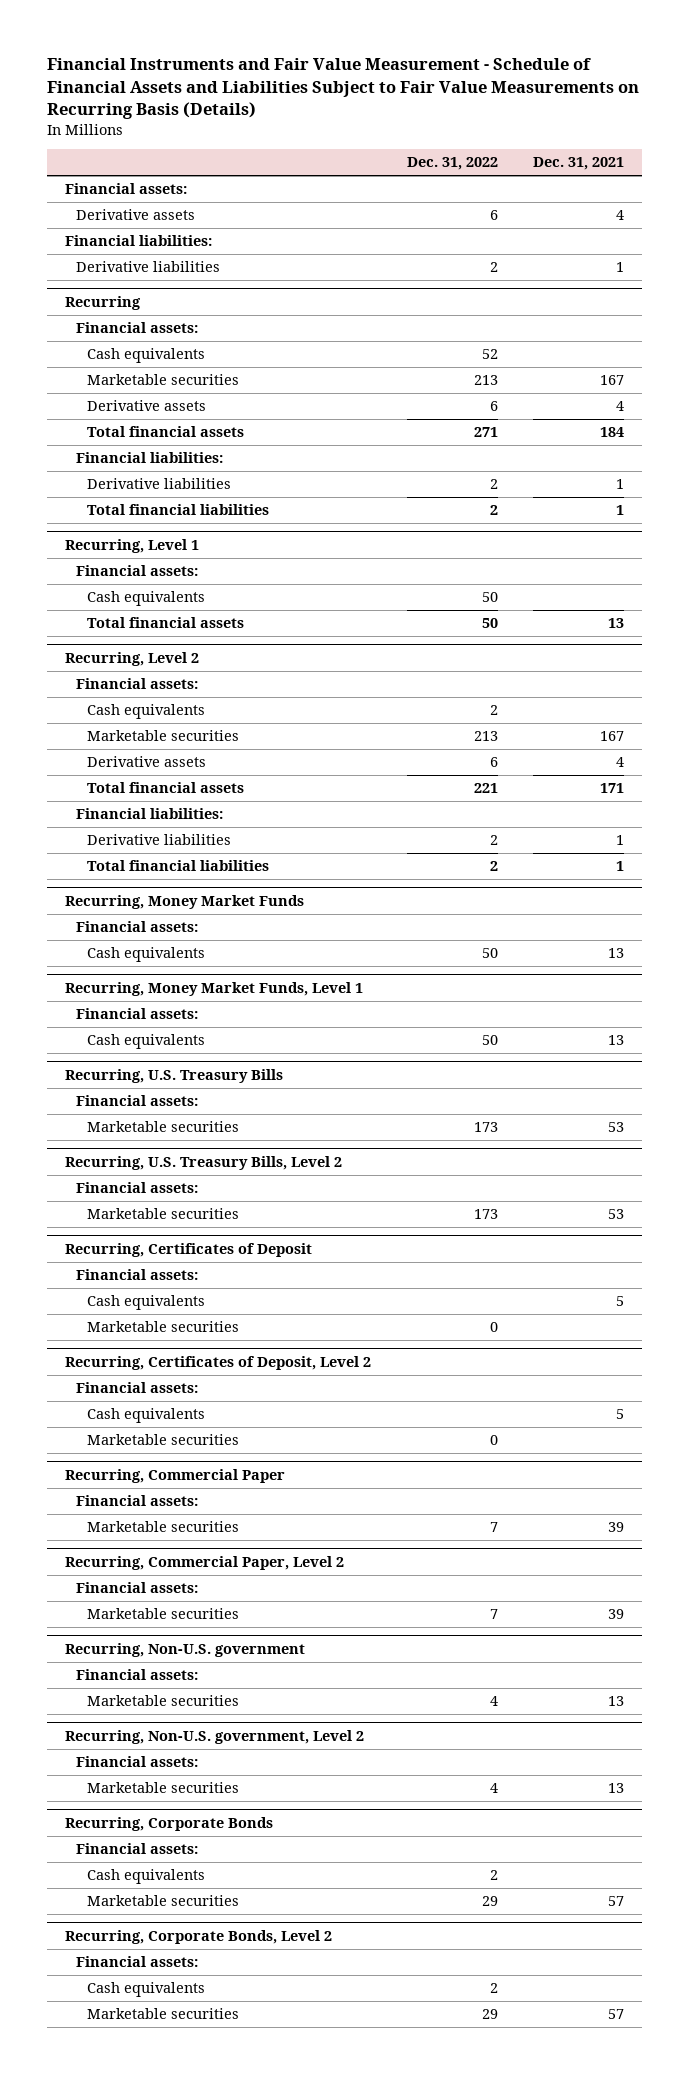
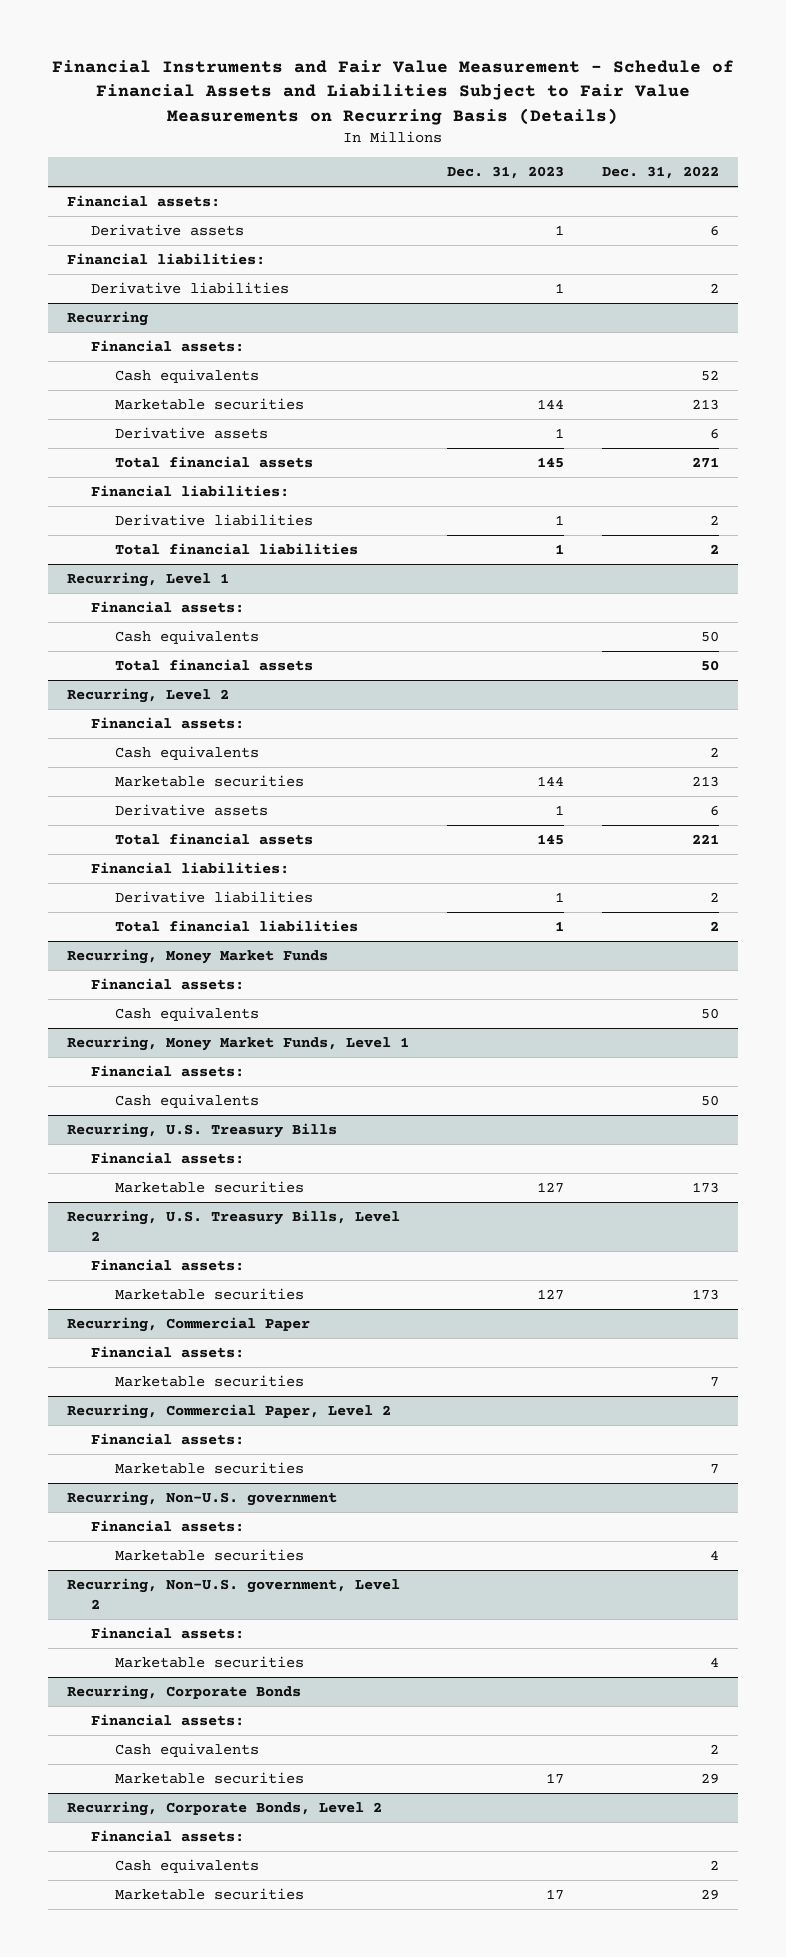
[533,157,625,171] Dec. 31, 2021 -> none
none -> [446,166,564,180] Dec. 31, 2023
[65,1243,313,1258] Recurring, Certificates of Deposit -> none
[76,1269,199,1281] Financial assets: -> none
[87,1295,206,1311] Cash equivalents -> none
[87,1321,240,1333] Marketable securities -> none
[65,1356,372,1371] Recurring, Certificates of Deposit, Level 2 -> none
[76,1382,199,1394] Financial assets: -> none
[87,1408,206,1424] Cash equivalents -> none
[87,1434,240,1446] Marketable securities -> none

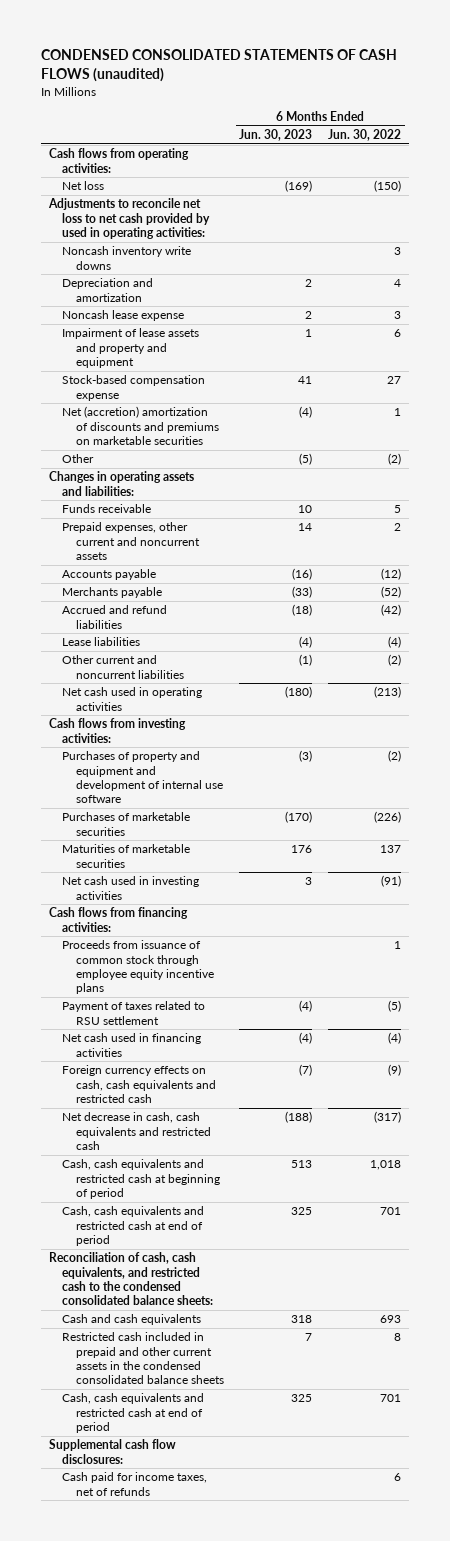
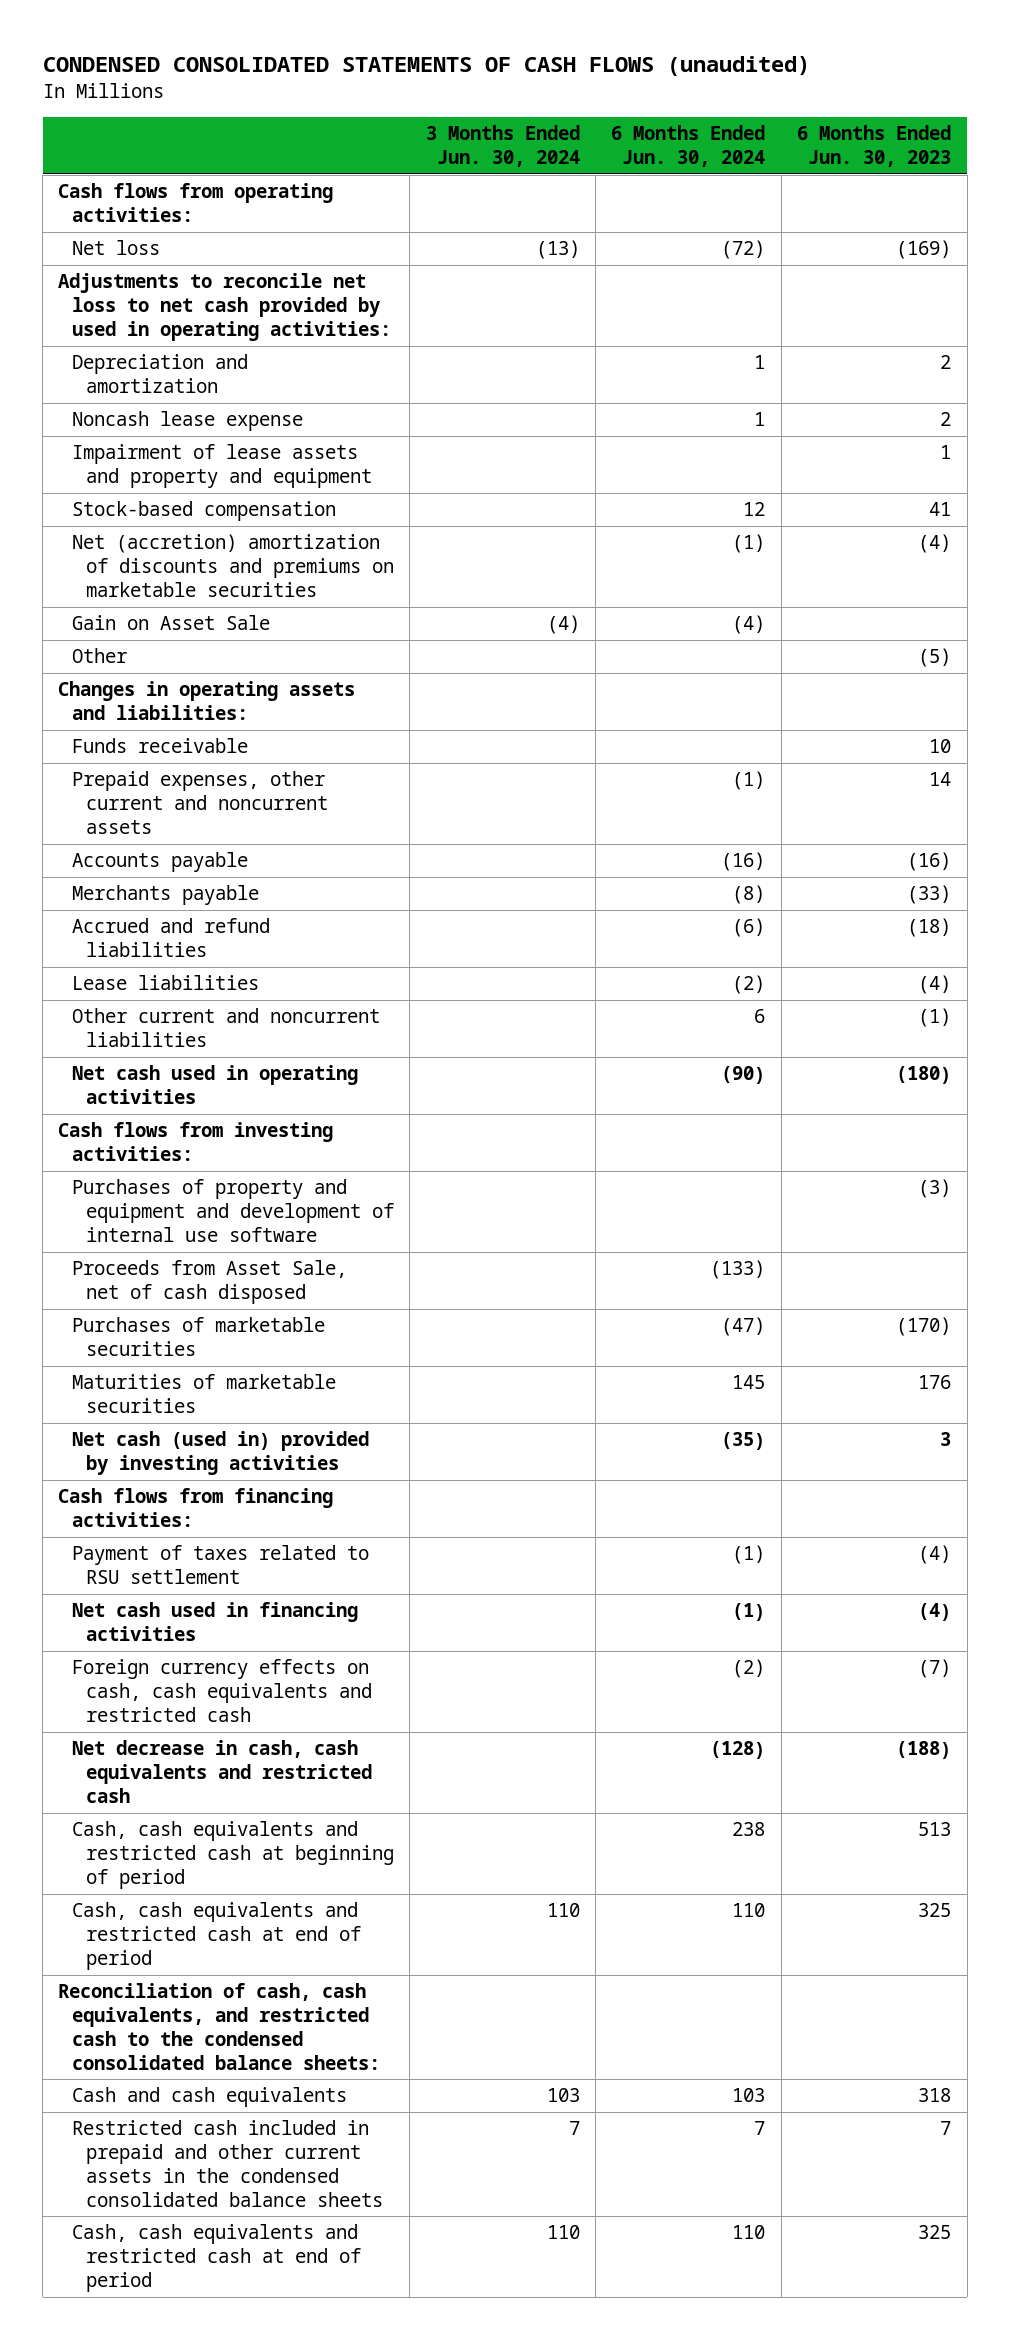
[328,129,402,142] Jun. 30, 2022 -> none
none -> [425,125,580,168] 3 Months Ended Jun. 30, 2024
none -> [611,125,766,168] 6 Months Ended Jun. 30, 2024
[62,246,192,270] Noncash inventory write downs -> none
[62,375,206,401] Stock-based compensation expense -> [72,501,337,522] Stock-based compensation
none -> [72,615,271,631] Gain on Asset Sale
none -> [72,1260,348,1305] Proceeds from Asset Sale, net of cash disposed
[62,876,200,900] Net cash used in investing activities -> [72,1431,370,1476] Net cash (used in) provided by investing activities
[62,940,214,995] Proceeds from issuance of common stock through employee equity incentive plans -> none
[49,1439,177,1464] Supplemental cash flow disclosures: -> none
[62,1472,208,1496] Cash paid for income taxes, net of refunds -> none

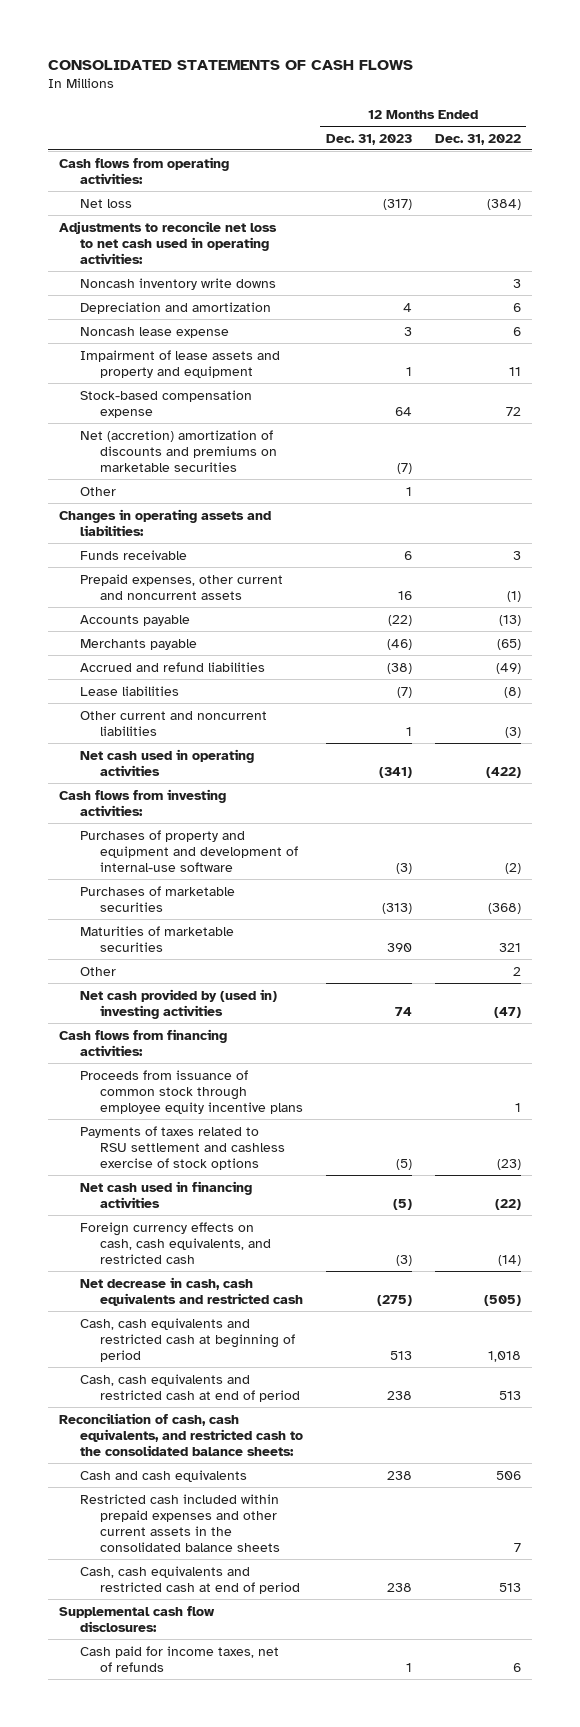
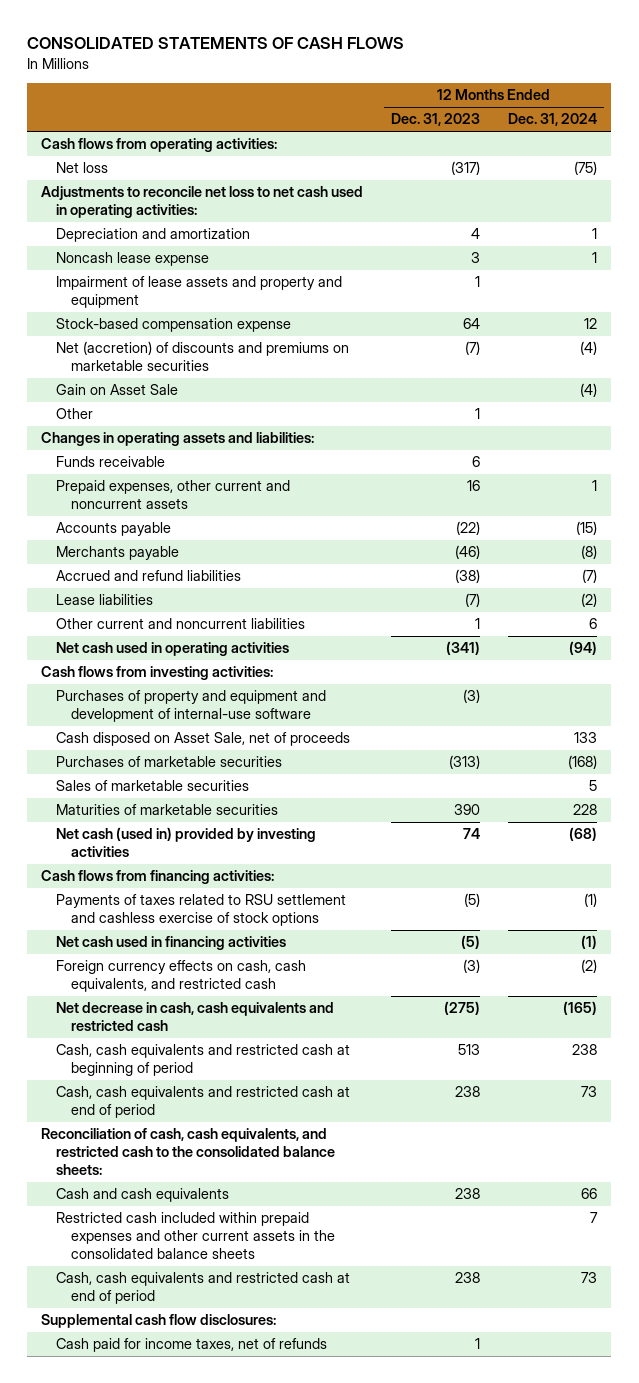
[434,133,521,145] Dec. 31, 2022 -> none
none -> [508,113,598,127] Dec. 31, 2024
[79,277,276,290] Noncash inventory write downs -> none
[79,429,277,472] Net (accretion) amortization of discounts and premiums on marketable securities -> [56,341,350,372] Net (accretion) of discounts and premiums on marketable securities
none -> [56,384,179,396] Gain on Asset Sale
none -> [56,732,351,747] Cash disposed on Asset Sale, net of proceeds
none -> [56,780,250,792] Sales of marketable securities
[79,966,116,976] Other -> none
[79,988,277,1019] Net cash provided by (used in) investing activities -> [56,827,317,858] Net cash (used in) provided by investing activities
[79,1069,303,1114] Proceeds from issuance of common stock through employee equity incentive plans -> none

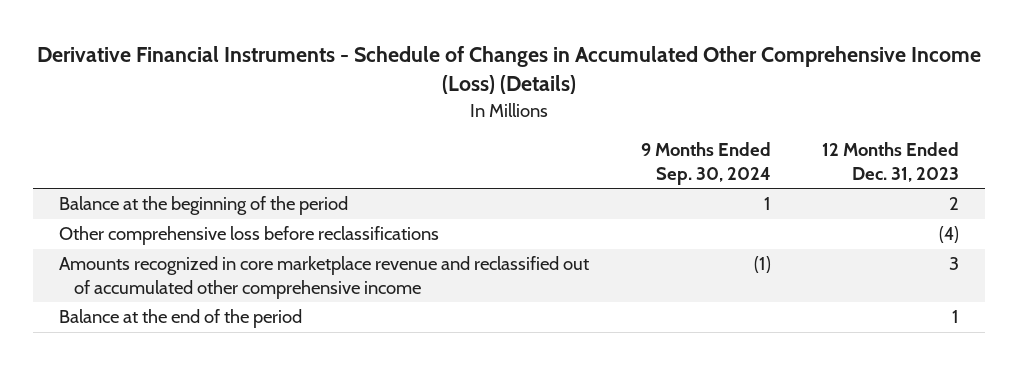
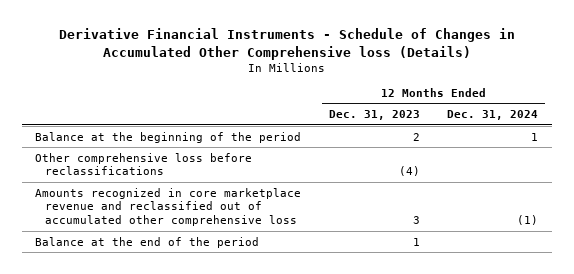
[37,46,982,95] Derivative Financial Instruments - Schedule of Changes in Accumulated Other Comprehensive Income (Loss) (Details) -> [58,28,515,60] Derivative Financial Instruments - Schedule of Changes in Accumulated Other Comprehensive loss (Details)
[640,142,771,186] 9 Months Ended Sep. 30, 2024 -> none
none -> [447,110,539,121] Dec. 31, 2024
[59,256,590,300] Amounts recognized in core marketplace revenue and reclassified out of accumulated other comprehensive income -> [35,187,302,227] Amounts recognized in core marketplace revenue and reclassified out of accumulated other comprehensive loss

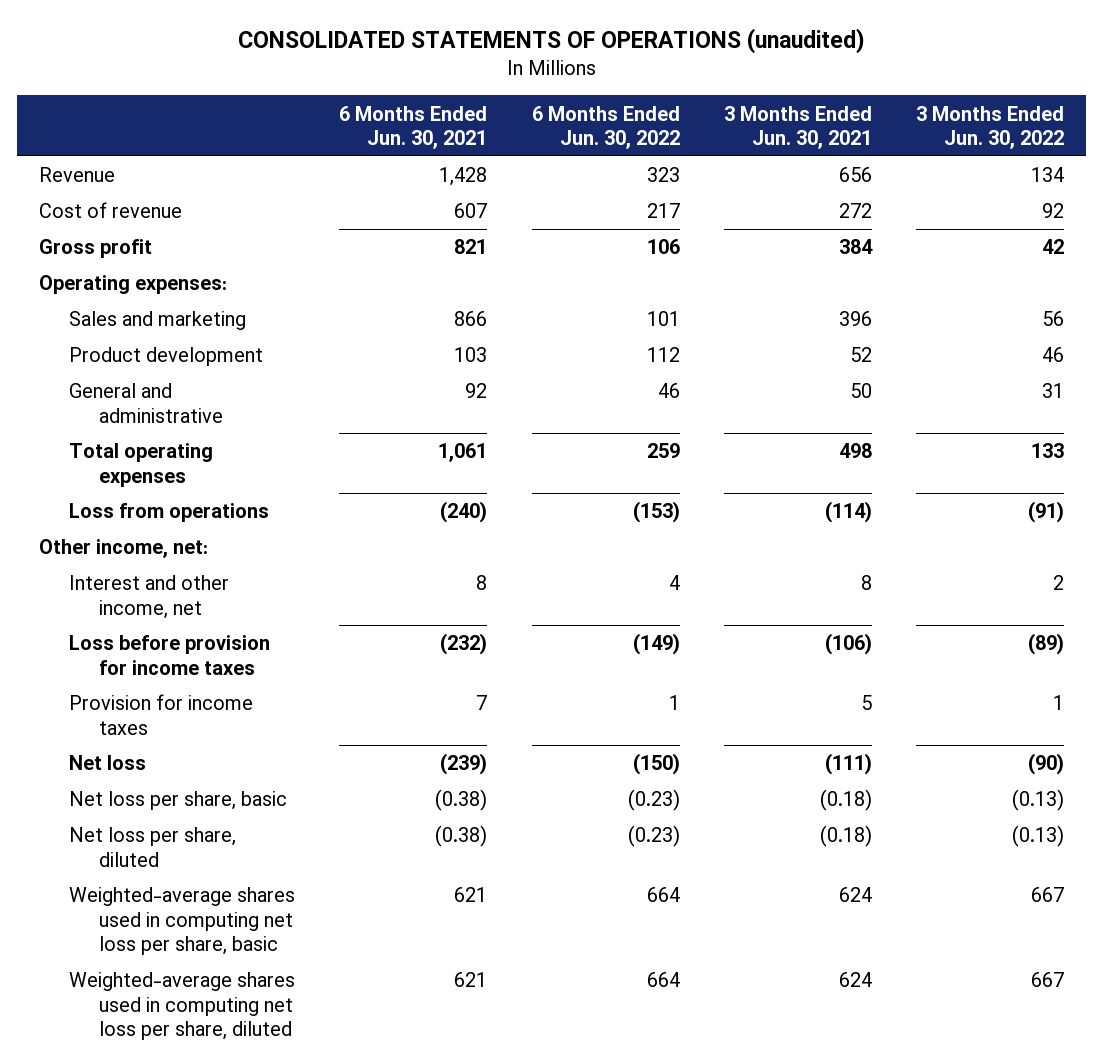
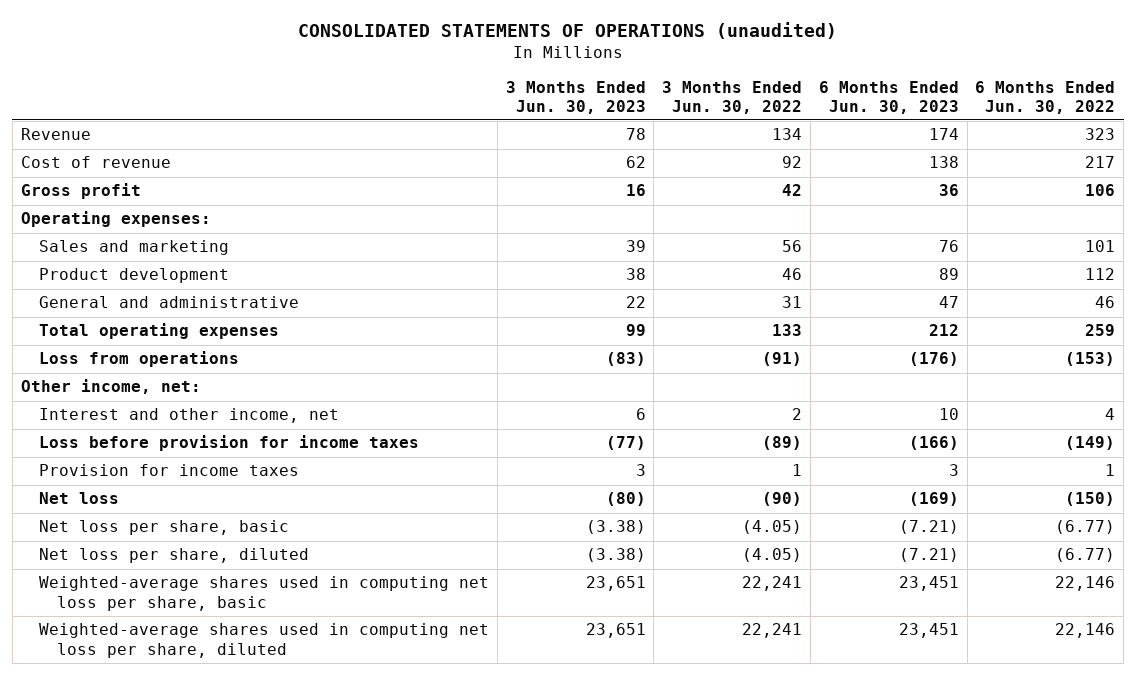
[339,105,488,150] 6 Months Ended Jun. 30, 2021 -> none
[723,105,872,150] 3 Months Ended Jun. 30, 2021 -> none
none -> [505,80,646,114] 3 Months Ended Jun. 30, 2023
none -> [818,80,959,114] 6 Months Ended Jun. 30, 2023
[627,789,680,812] (0.23) -> [1055,520,1116,535] (6.77)
[1011,789,1064,812] (0.13) -> [742,520,803,535] (4.05)
[627,825,680,848] (0.23) -> [1055,548,1116,563] (6.77)
[1011,825,1064,848] (0.13) -> [742,548,803,563] (4.05)
[646,887,680,903] 664 -> [1055,576,1116,592] 22,146
[1030,887,1064,903] 667 -> [742,576,803,592] 22,241
[646,972,680,988] 664 -> [1055,623,1116,639] 22,146
[1030,972,1064,988] 667 -> [742,623,803,639] 22,241

